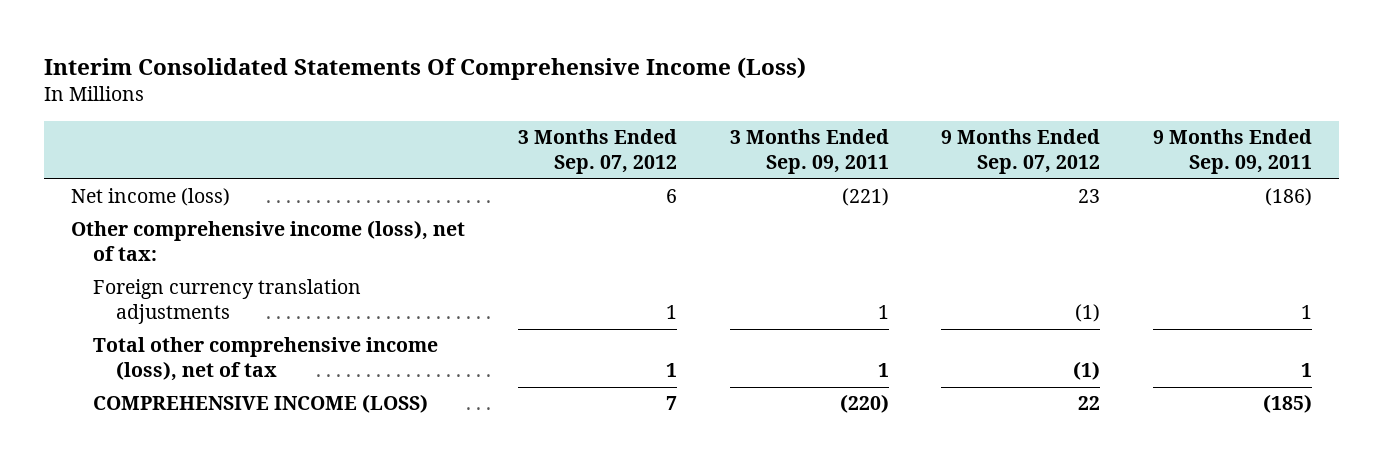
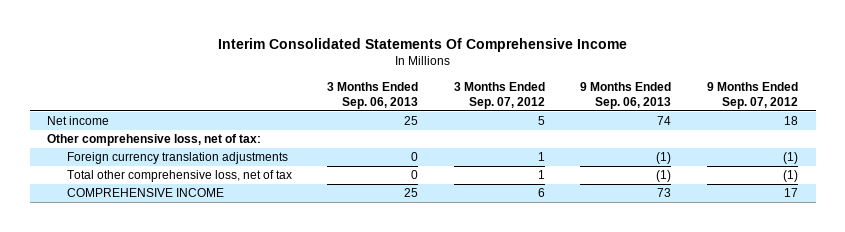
[44,56,807,80] Interim Consolidated Statements Of Comprehensive Income (Loss) -> [217,37,627,52] Interim Consolidated Statements Of Comprehensive Income
[729,129,889,175] 3 Months Ended Sep. 09, 2011 -> none
[1153,129,1313,175] 9 Months Ended Sep. 09, 2011 -> none
none -> [327,81,419,109] 3 Months Ended Sep. 06, 2013
none -> [580,81,672,109] 9 Months Ended Sep. 06, 2013
[70,188,230,207] Net income (loss) -> [47,116,110,126] Net income
[665,189,677,204] 6 -> [537,116,545,126] 5
[1078,189,1101,204] 23 -> [784,116,799,126] 18
[70,220,465,262] Other comprehensive income (loss), net of tax: -> [47,134,262,147] Other comprehensive loss, net of tax:
[93,337,439,382] Total other comprehensive income (loss), net of tax -> [66,170,292,183] Total other comprehensive loss, net of tax
[93,394,429,414] COMPREHENSIVE INCOME (LOSS) -> [66,188,224,198] COMPREHENSIVE INCOME
[665,396,677,411] 7 -> [537,188,545,198] 6
[1078,396,1101,411] 22 -> [784,188,799,198] 17

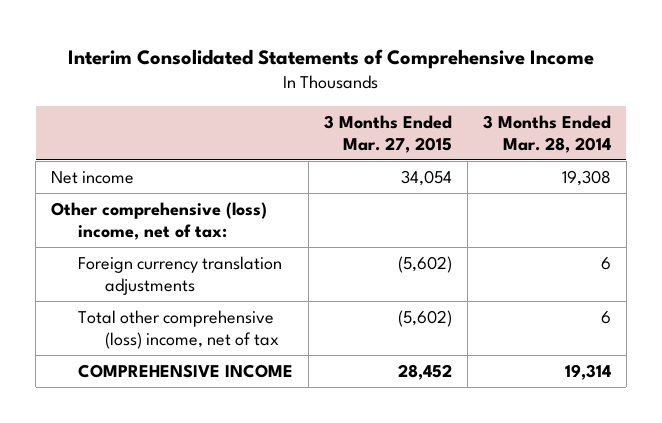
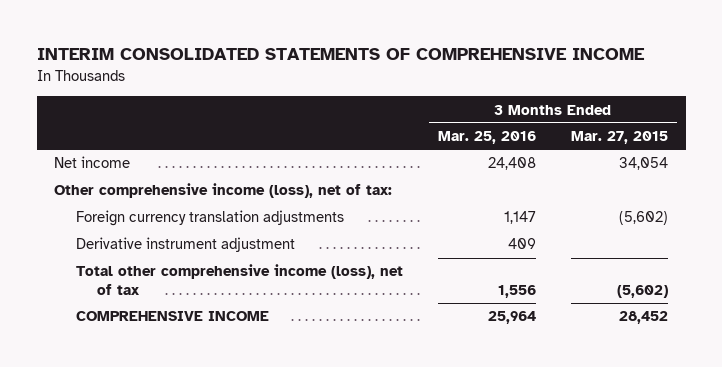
[68,48,595,69] Interim Consolidated Statements of Comprehensive Income -> [36,48,645,61] INTERIM CONSOLIDATED STATEMENTS OF COMPREHENSIVE INCOME
[482,114,611,153] 3 Months Ended Mar. 28, 2014 -> none
none -> [437,131,536,145] Mar. 25, 2016
[51,202,268,241] Other comprehensive (loss) income, net of tax: -> [54,183,393,199] Other comprehensive income (loss), net of tax:
none -> [75,237,295,253] Derivative instrument adjustment
[77,310,279,350] Total other comprehensive (loss) income, net of tax -> [75,264,403,295] Total other comprehensive income (loss), net of tax

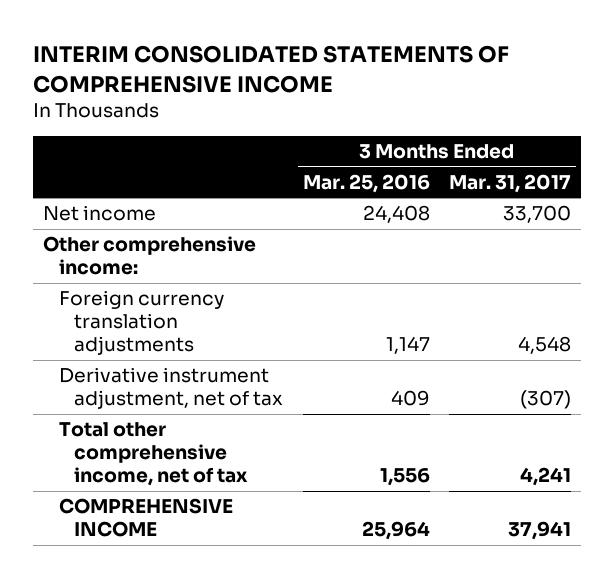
[570,131,668,145] Mar. 27, 2015 -> none
none -> [449,173,572,193] Mar. 31, 2017
[54,183,393,199] Other comprehensive income (loss), net of tax: -> [42,236,256,276] Other comprehensive income:
[75,237,295,253] Derivative instrument adjustment -> [58,367,284,410] Derivative instrument adjustment, net of tax
[75,264,403,295] Total other comprehensive income (loss), net of tax -> [58,422,249,487] Total other comprehensive income, net of tax

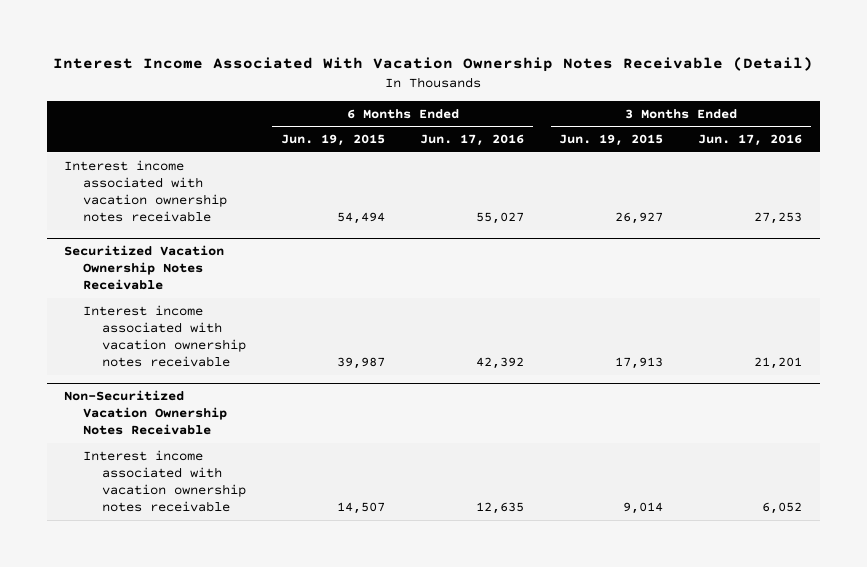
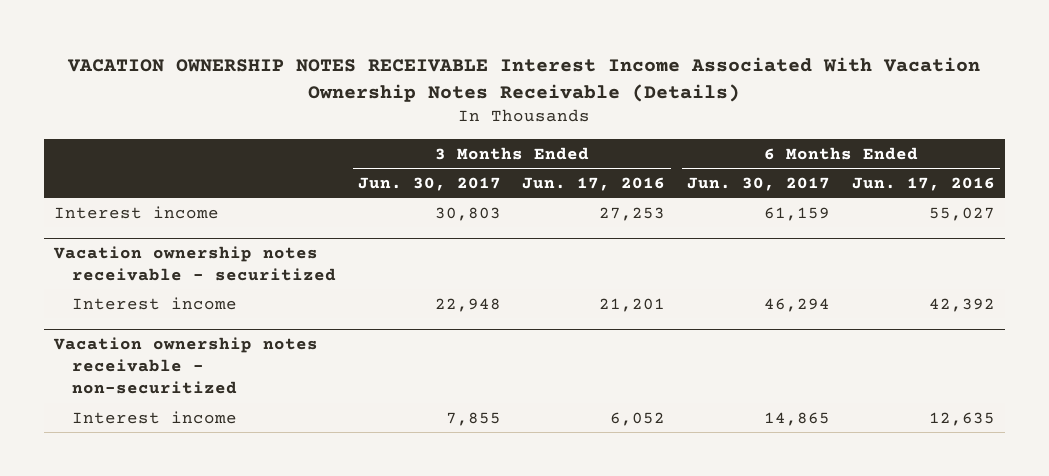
[53,57,814,73] Interest Income Associated With Vacation Ownership Notes Receivable (Detail) -> [67,56,981,102] VACATION OWNERSHIP NOTES RECEIVABLE Interest Income Associated With Vacation Ownership Notes Receivable (Details)
[281,134,386,147] Jun. 19, 2015 -> none
[559,134,664,147] Jun. 19, 2015 -> none
none -> [357,176,501,191] Jun. 30, 2017
none -> [687,176,831,191] Jun. 30, 2017
[64,159,228,222] Interest income associated with vacation ownership notes receivable -> [54,205,220,219] Interest income
[64,245,225,291] Securitized Vacation Ownership Notes Receivable -> [53,245,337,281] Vacation ownership notes receivable - securitized
[83,304,247,367] Interest income associated with vacation ownership notes receivable -> [72,296,238,310] Interest income
[64,390,228,436] Non-Securitized Vacation Ownership Notes Receivable -> [53,336,319,395] Vacation ownership notes receivable - non-securitized
[83,449,247,512] Interest income associated with vacation ownership notes receivable -> [72,410,238,424] Interest income

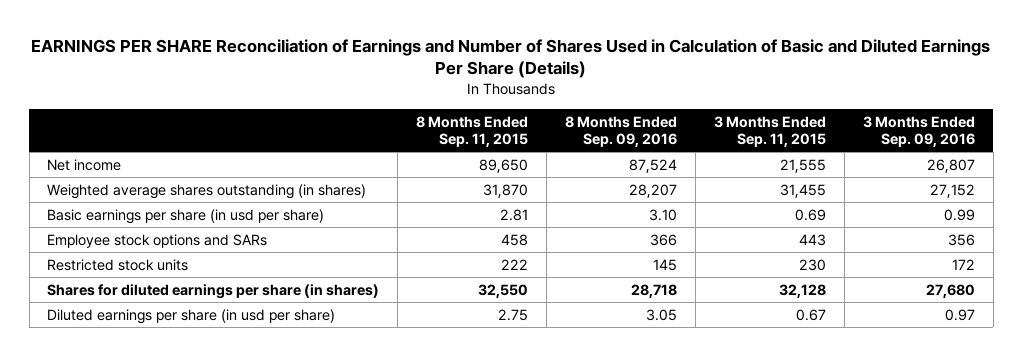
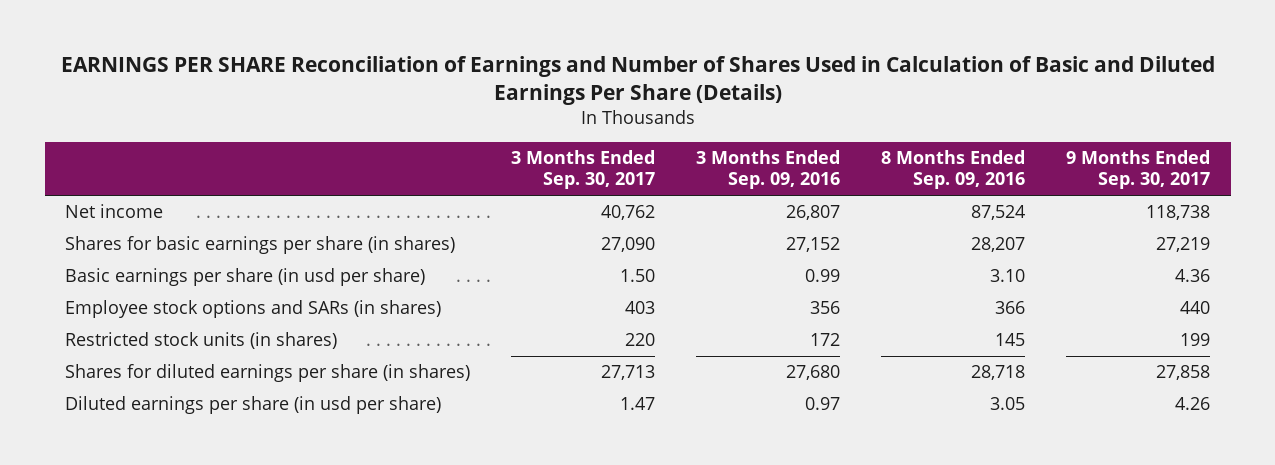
[416,115,529,147] 8 Months Ended Sep. 11, 2015 -> none
[714,115,827,147] 3 Months Ended Sep. 11, 2015 -> none
none -> [511,149,656,190] 3 Months Ended Sep. 30, 2017
none -> [1066,149,1211,190] 9 Months Ended Sep. 30, 2017
[47,183,367,199] Weighted average shares outstanding (in shares) -> [65,236,456,255] Shares for basic earnings per share (in shares)
[47,233,268,248] Employee stock options and SARs -> [65,300,442,319] Employee stock options and SARs (in shares)
[47,258,189,271] Restricted stock units -> [65,332,338,350] Restricted stock units (in shares)

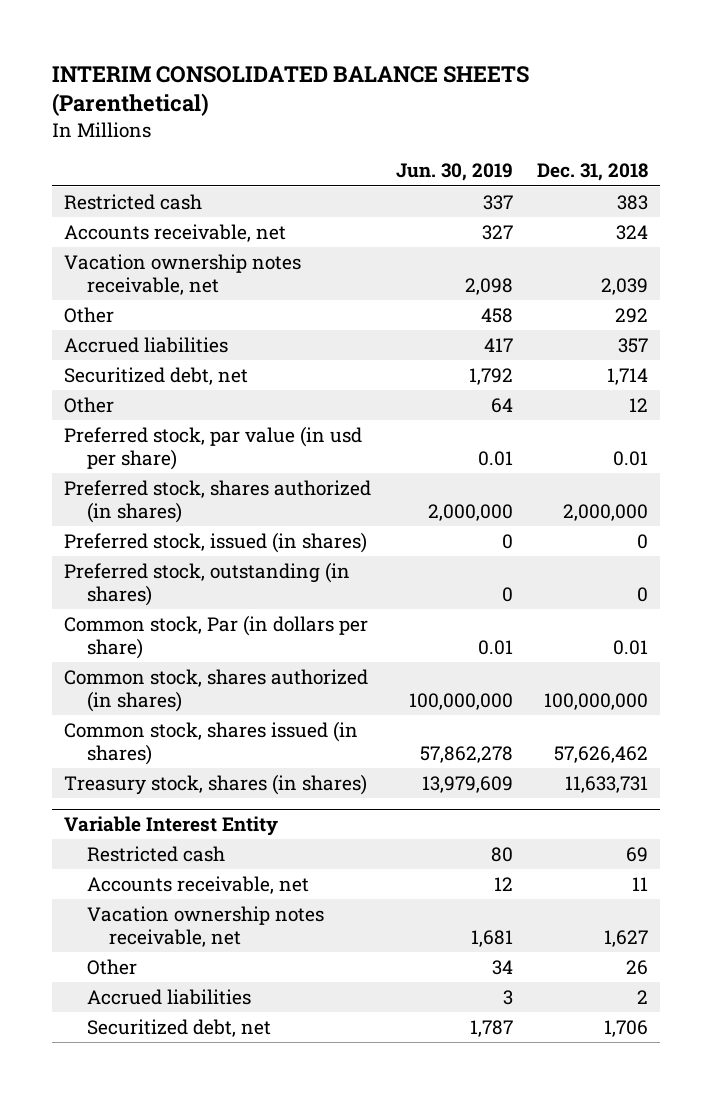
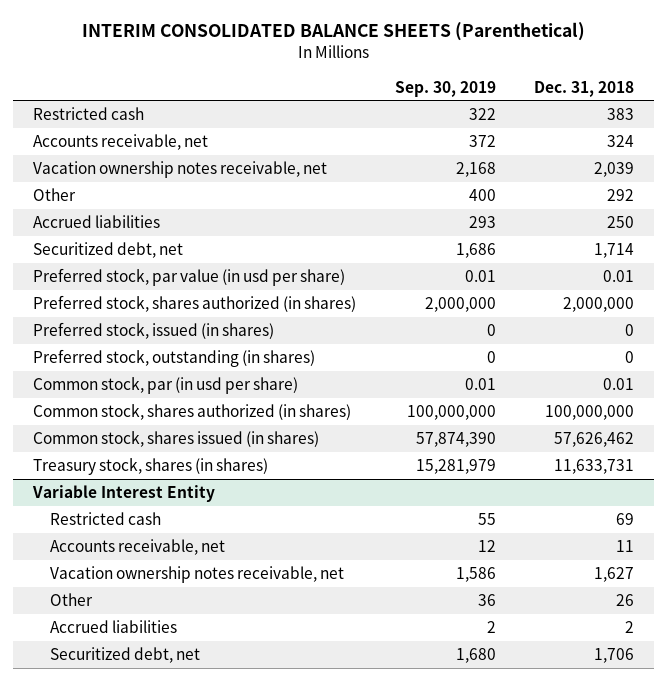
[395,163,513,182] Jun. 30, 2019 -> none
none -> [394,80,496,97] Sep. 30, 2019
[617,337,648,353] 357 -> [607,216,635,229] 250
[64,396,115,413] Other -> none
[64,614,369,659] Common stock, Par (in dollars per share) -> [32,377,298,395] Common stock, par (in usd per share)

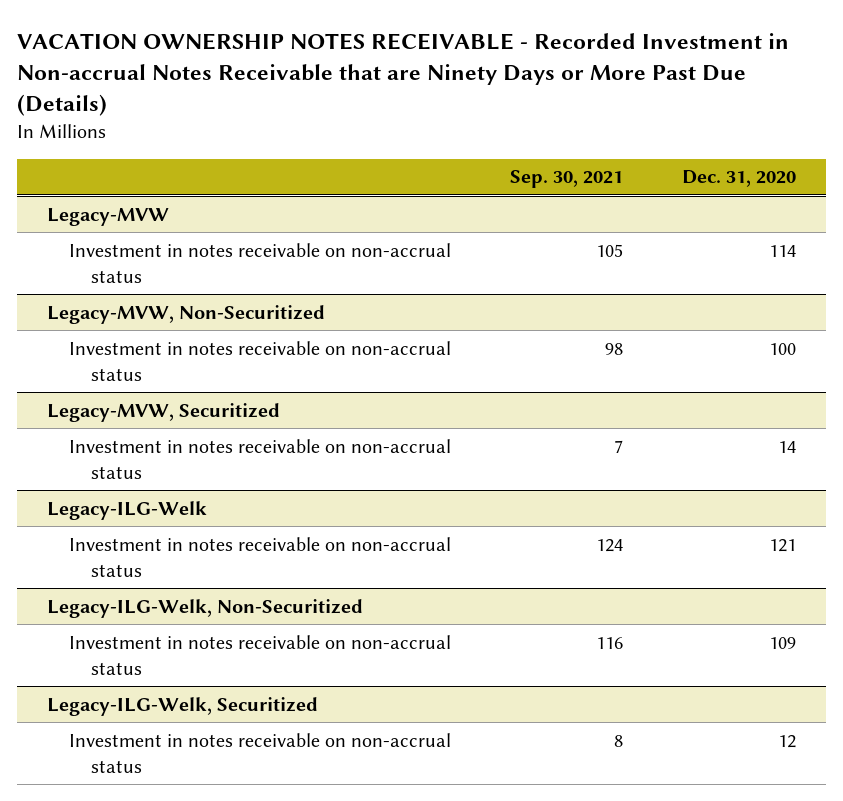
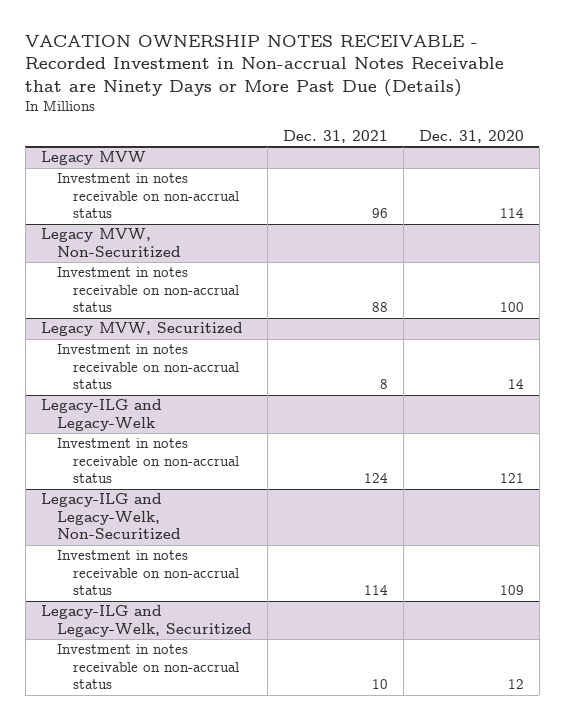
[510,170,624,189] Sep. 30, 2021 -> none
none -> [282,129,388,143] Dec. 31, 2021
[46,207,169,226] Legacy-MVW -> [40,151,146,166] Legacy MVW
[46,304,325,324] Legacy-MVW, Non-Securitized -> [40,228,182,258] Legacy MVW, Non-Securitized
[46,402,280,422] Legacy-MVW, Securitized -> [40,322,243,337] Legacy MVW, Securitized
[46,500,207,520] Legacy-ILG-Welk -> [40,399,162,431] Legacy-ILG and Legacy-Welk
[46,598,363,618] Legacy-ILG-Welk, Non-Securitized -> [40,493,182,541] Legacy-ILG and Legacy-Welk, Non-Securitized
[46,696,318,716] Legacy-ILG-Welk, Securitized -> [40,605,253,637] Legacy-ILG and Legacy-Welk, Securitized

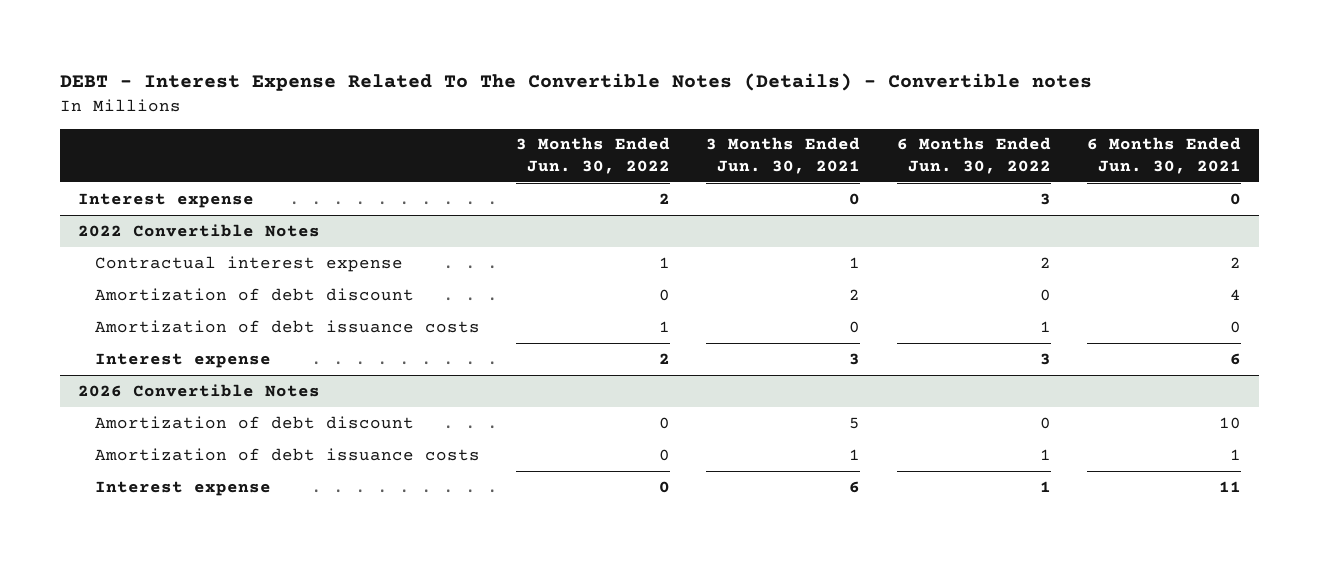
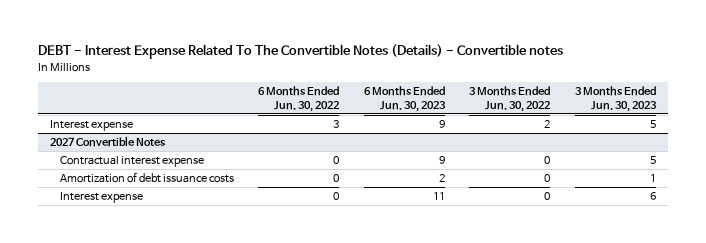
[706,137,861,175] 3 Months Ended Jun. 30, 2021 -> none
[1087,137,1242,175] 6 Months Ended Jun. 30, 2021 -> none
none -> [363,85,446,112] 6 Months Ended Jun. 30, 2023
none -> [574,85,657,112] 3 Months Ended Jun. 30, 2023
[94,319,480,333] Amortization of debt issuance costs -> none
[78,383,321,397] 2026 Convertible Notes -> none
[94,415,414,429] Amortization of debt discount -> none
[94,447,480,461] Amortization of debt issuance costs -> none
[94,480,271,496] Interest expense -> none
[78,223,321,237] 2022 Convertible Notes -> [50,136,167,148] 2027 Convertible Notes
[659,256,671,268] 1 -> [544,156,551,165] 0
[1039,256,1051,268] 2 -> [333,156,340,165] 0
[94,287,414,301] Amortization of debt discount -> [59,172,234,184] Amortization of debt issuance costs
[659,352,671,364] 2 -> [544,192,551,201] 0
[1039,352,1051,365] 3 -> [333,192,340,201] 0

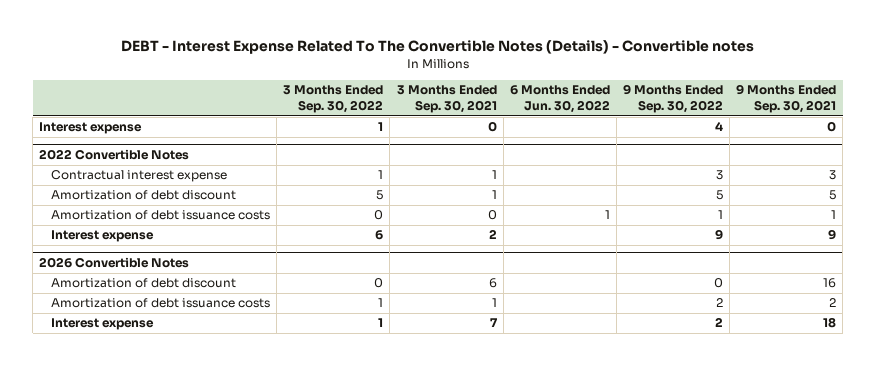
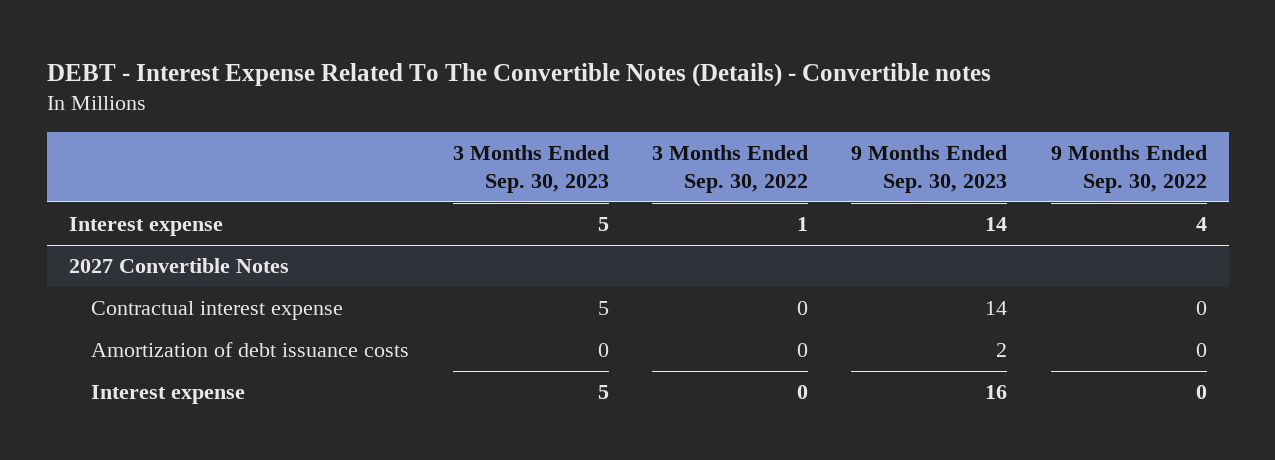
[396,85,497,114] 3 Months Ended Sep. 30, 2021 -> none
[509,85,610,114] 6 Months Ended Jun. 30, 2022 -> none
[736,84,837,114] 9 Months Ended Sep. 30, 2021 -> none
none -> [452,145,609,194] 3 Months Ended Sep. 30, 2023
none -> [851,145,1008,194] 9 Months Ended Sep. 30, 2023
[51,190,237,201] Amortization of debt discount -> none
[39,257,190,269] 2026 Convertible Notes -> none
[51,278,237,289] Amortization of debt discount -> none
[51,298,271,309] Amortization of debt issuance costs -> none
[51,318,155,331] Interest expense -> none
[39,149,190,161] 2022 Convertible Notes -> [68,257,289,273] 2027 Convertible Notes
[378,170,384,180] 1 -> [797,300,809,315] 0
[716,170,724,181] 3 -> [1195,300,1207,315] 0
[718,210,724,220] 1 -> [1195,342,1207,357] 0
[375,230,384,241] 6 -> [797,384,809,399] 0
[715,229,724,241] 9 -> [1195,384,1207,399] 0

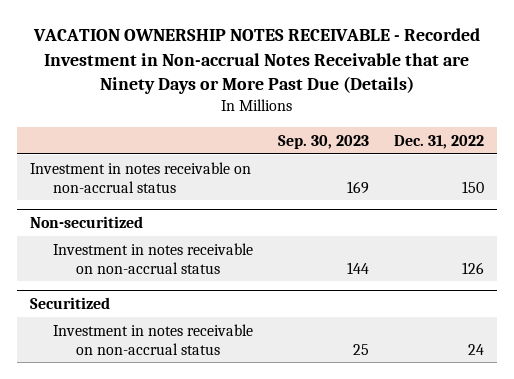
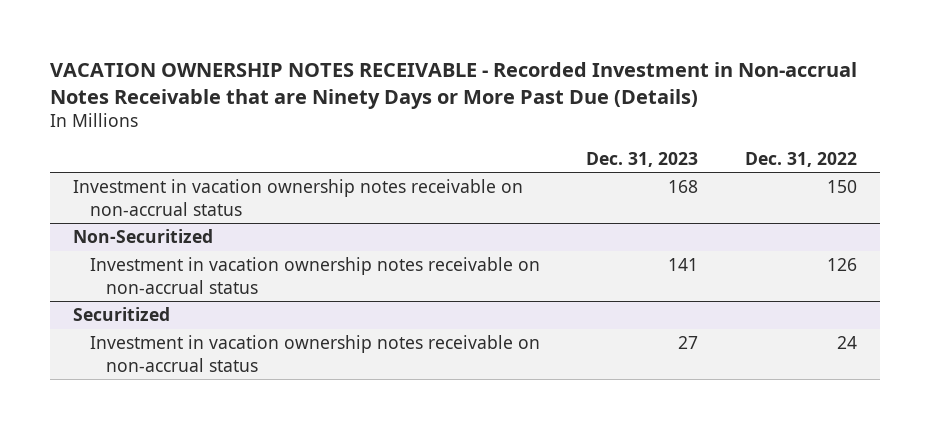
[277,134,369,149] Sep. 30, 2023 -> none
none -> [586,151,699,167] Dec. 31, 2023
[29,161,251,193] Investment in notes receivable on non-accrual status -> [73,179,524,216] Investment in vacation ownership notes receivable on non-accrual status
[29,216,143,229] Non-securitized -> [73,229,214,244] Non-Securitized
[52,242,253,274] Investment in notes receivable on non-accrual status -> [89,257,540,294] Investment in vacation ownership notes receivable on non-accrual status
[52,323,253,355] Investment in notes receivable on non-accrual status -> [89,335,540,372] Investment in vacation ownership notes receivable on non-accrual status

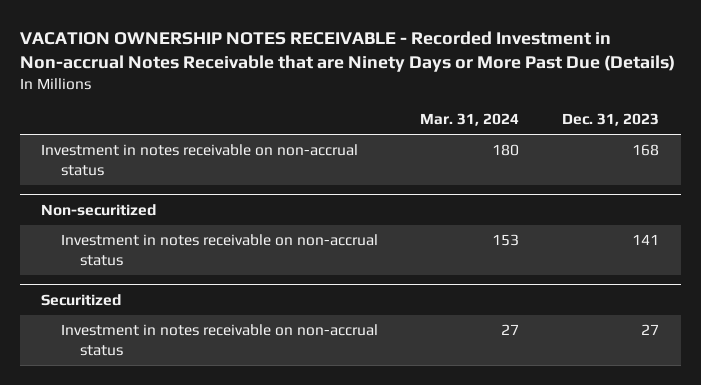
[744,151,857,167] Dec. 31, 2022 -> none
none -> [420,113,520,127] Mar. 31, 2024
[73,179,524,216] Investment in vacation ownership notes receivable on non-accrual status -> [41,143,359,176] Investment in notes receivable on non-accrual status
[73,229,214,244] Non-Securitized -> [41,203,157,216] Non-securitized
[89,257,540,294] Investment in vacation ownership notes receivable on non-accrual status -> [60,233,378,266] Investment in notes receivable on non-accrual status
[89,335,540,372] Investment in vacation ownership notes receivable on non-accrual status -> [60,323,378,356] Investment in notes receivable on non-accrual status

